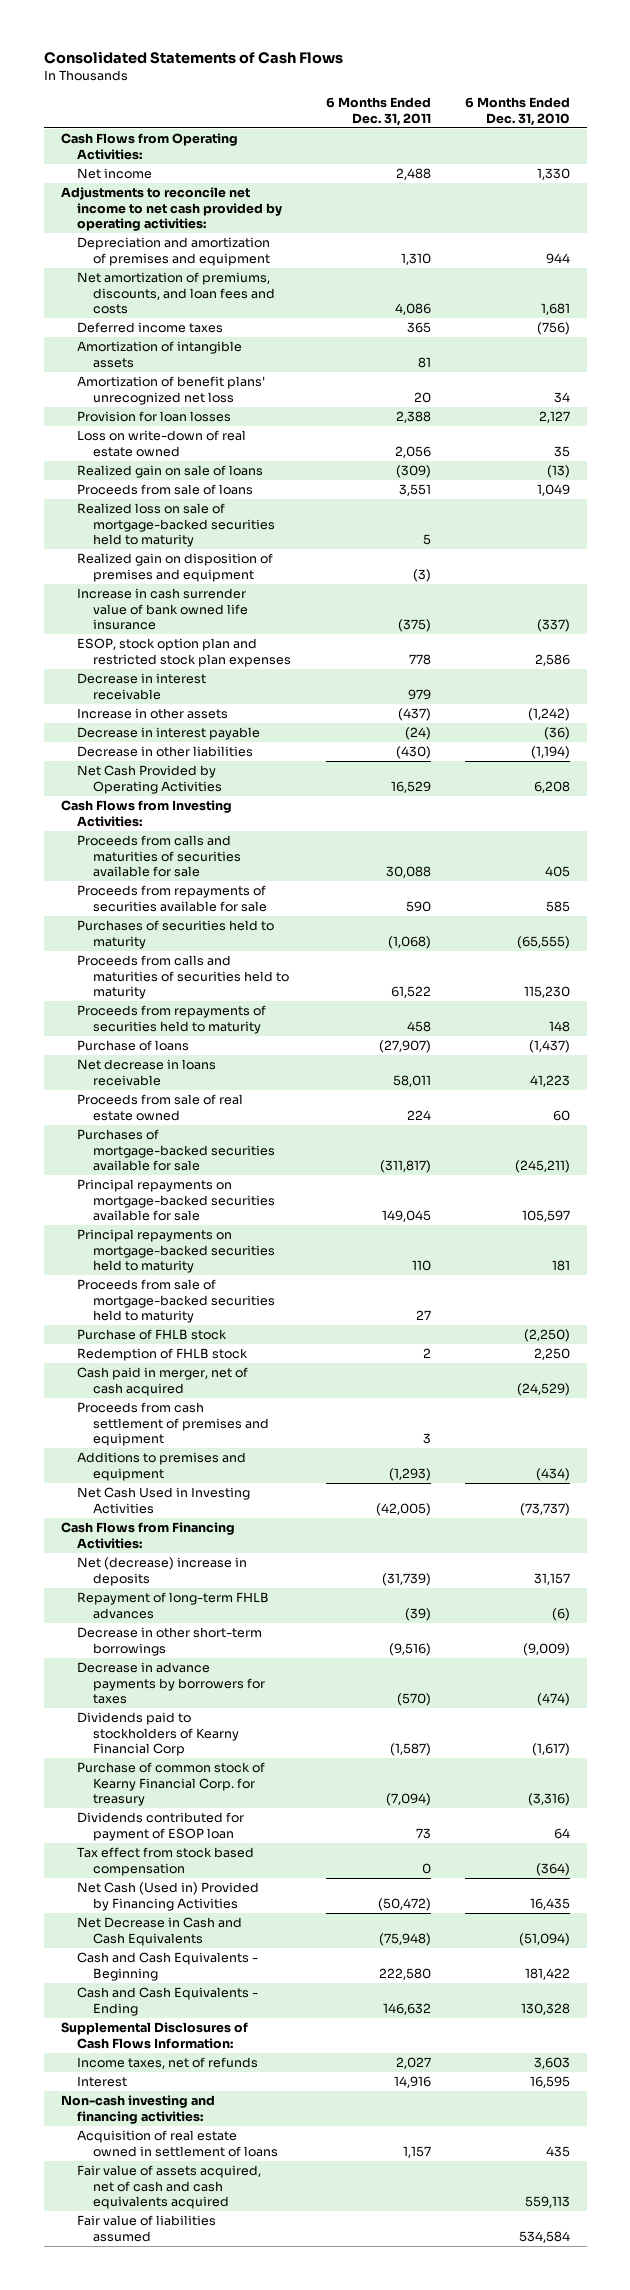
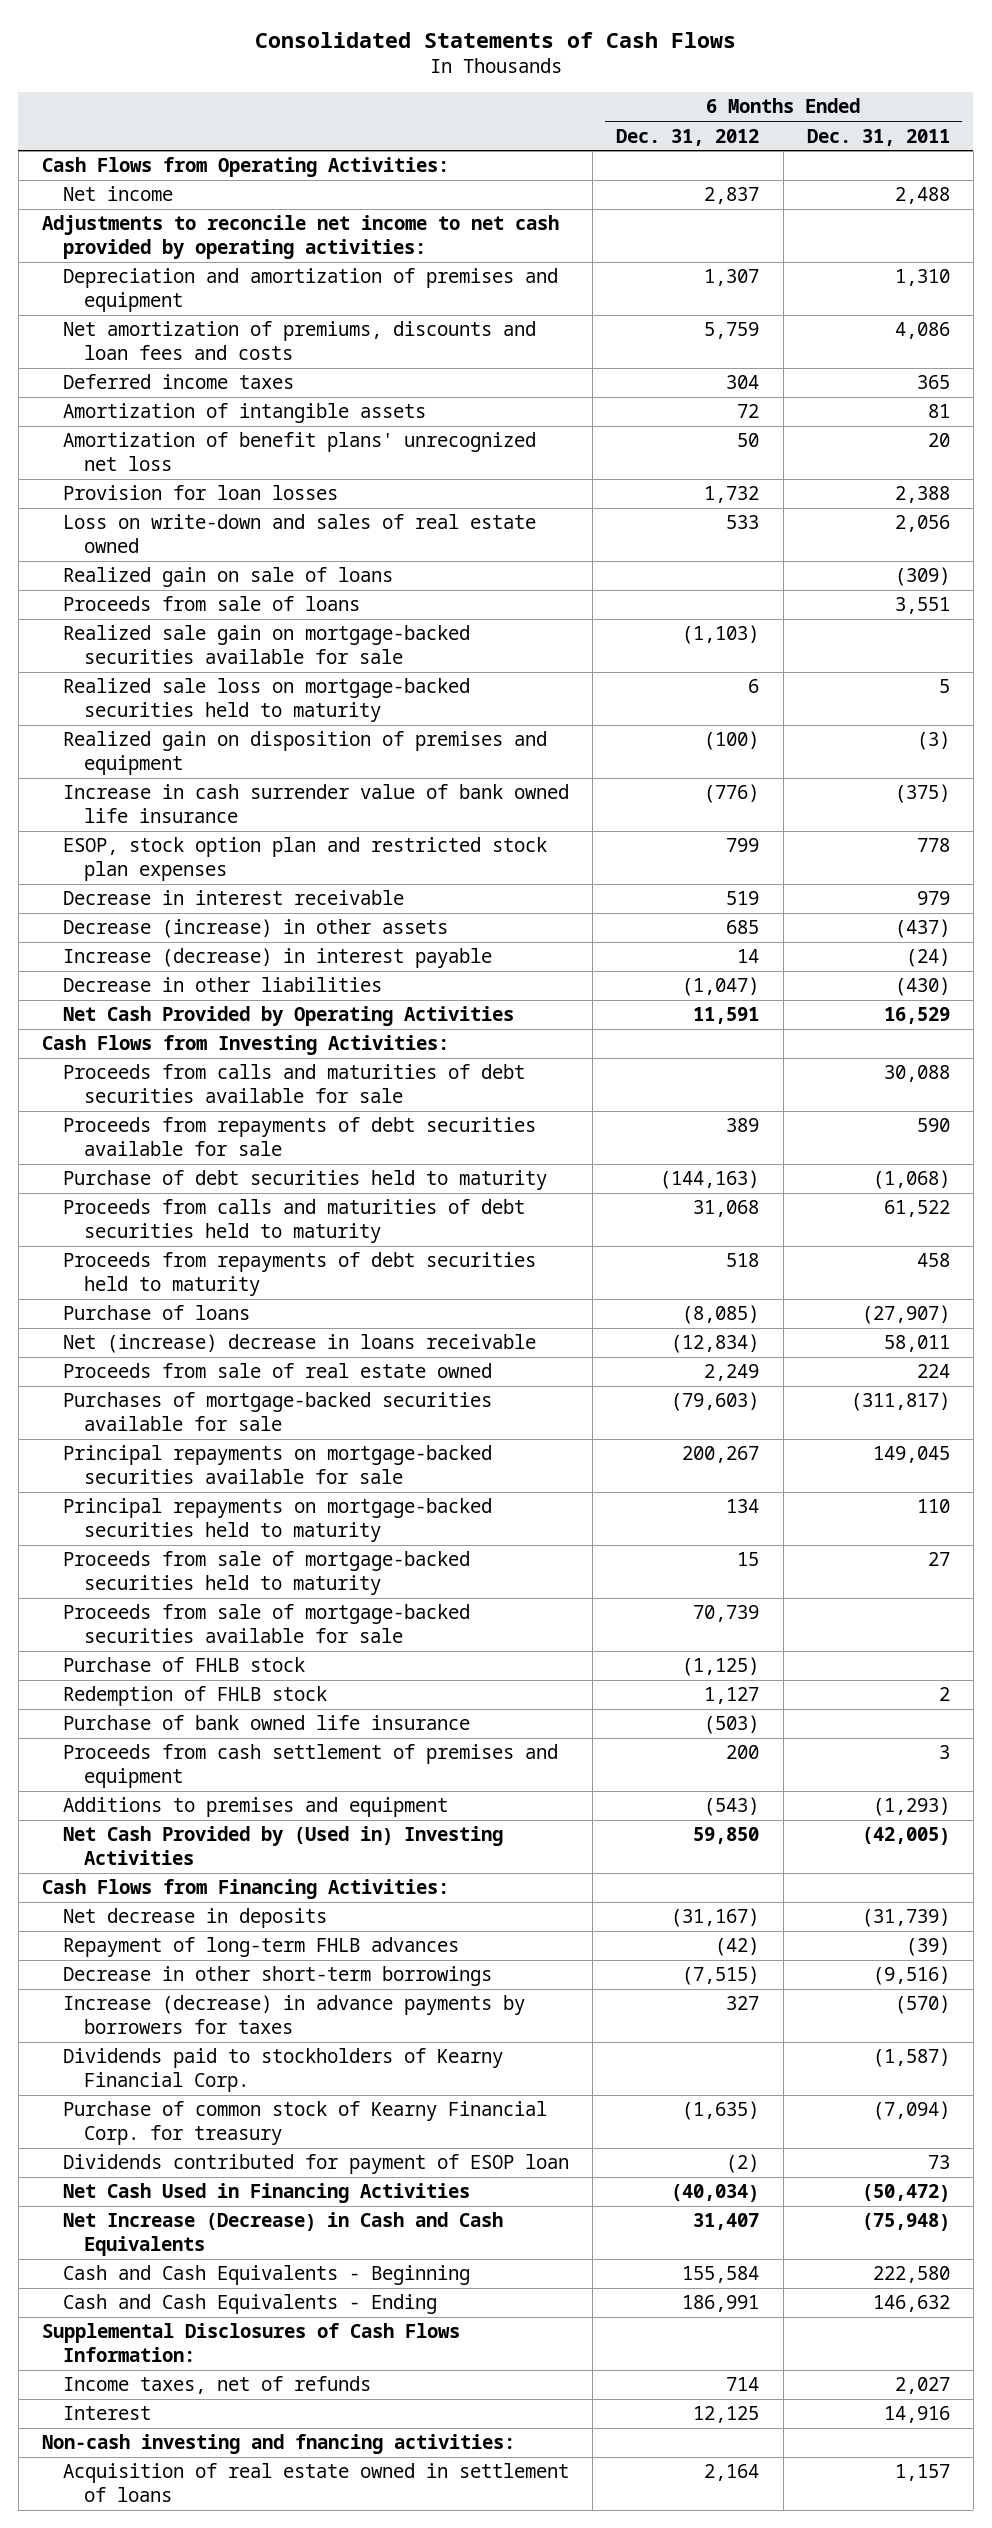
[464,96,570,126] 6 Months Ended Dec. 31, 2010 -> none
none -> [616,128,760,146] Dec. 31, 2012
[77,272,276,315] Net amortization of premiums, discounts, and loan fees and costs -> [63,321,537,360] Net amortization of premiums, discounts and loan fees and costs
[77,430,247,457] Loss on write-down of real estate owned -> [63,514,537,553] Loss on write-down and sales of real estate owned
none -> [63,625,471,664] Realized sale gain on mortgage-backed securities available for sale
[77,503,276,548] Realized loss on sale of mortgage-backed securities held to maturity -> [63,678,471,722] Realized sale loss on mortgage-backed securities held to maturity
[77,708,229,720] Increase in other assets -> [63,919,449,939] Decrease (increase) in other assets
[77,727,261,741] Decrease in interest payable -> [63,948,493,969] Increase (decrease) in interest payable
[77,835,242,878] Proceeds from calls and maturities of securities available for sale -> [63,1064,526,1103] Proceeds from calls and maturities of debt securities available for sale
[77,885,268,912] Proceeds from repayments of securities available for sale -> [63,1117,537,1156] Proceeds from repayments of debt securities available for sale
[77,920,275,949] Purchases of securities held to maturity -> [63,1170,548,1191] Purchase of debt securities held to maturity
[77,955,290,1000] Proceeds from calls and maturities of securities held to maturity -> [63,1199,526,1243] Proceeds from calls and maturities of debt securities held to maturity
[77,1005,267,1034] Proceeds from repayments of securities held to maturity -> [63,1252,537,1296] Proceeds from repayments of debt securities held to maturity
[77,1059,217,1086] Net decrease in loans receivable -> [63,1334,537,1354] Net (increase) decrease in loans receivable
none -> [63,1604,471,1643] Proceeds from sale of mortgage-backed securities available for sale
[77,1367,249,1396] Cash paid in merger, net of cash acquired -> none
none -> [63,1715,471,1731] Purchase of bank owned life insurance
[77,1487,251,1514] Net Cash Used in Investing Activities -> [63,1826,504,1865] Net Cash Provided by (Used in) Investing Activities
[77,1557,248,1586] Net (decrease) increase in deposits -> [63,1908,328,1929] Net decrease in deposits
[77,1662,266,1705] Decrease in advance payments by borrowers for taxes -> [63,1995,526,2034] Increase (decrease) in advance payments by borrowers for taxes
[77,1712,240,1757] Dividends paid to stockholders of Kearny Financial Corp -> [63,2048,504,2092] Dividends paid to stockholders of Kearny Financial Corp.
[77,1847,255,1876] Tax effect from stock based compensation -> none
[77,1882,260,1911] Net Cash (Used in) Provided by Financing Activities -> [63,2183,471,2204] Net Cash Used in Financing Activities
[77,1917,243,1946] Net Decrease in Cash and Cash Equivalents -> [63,2212,504,2256] Net Increase (Decrease) in Cash and Cash Equivalents
[60,2095,215,2124] Non-cash investing and financing activities: -> [42,2434,516,2455] Non-cash investing and fnancing activities:
[77,2165,262,2210] Fair value of assets acquired, net of cash and cash equivalents acquired -> none
[77,2215,217,2242] Fair value of liabilities assumed -> none

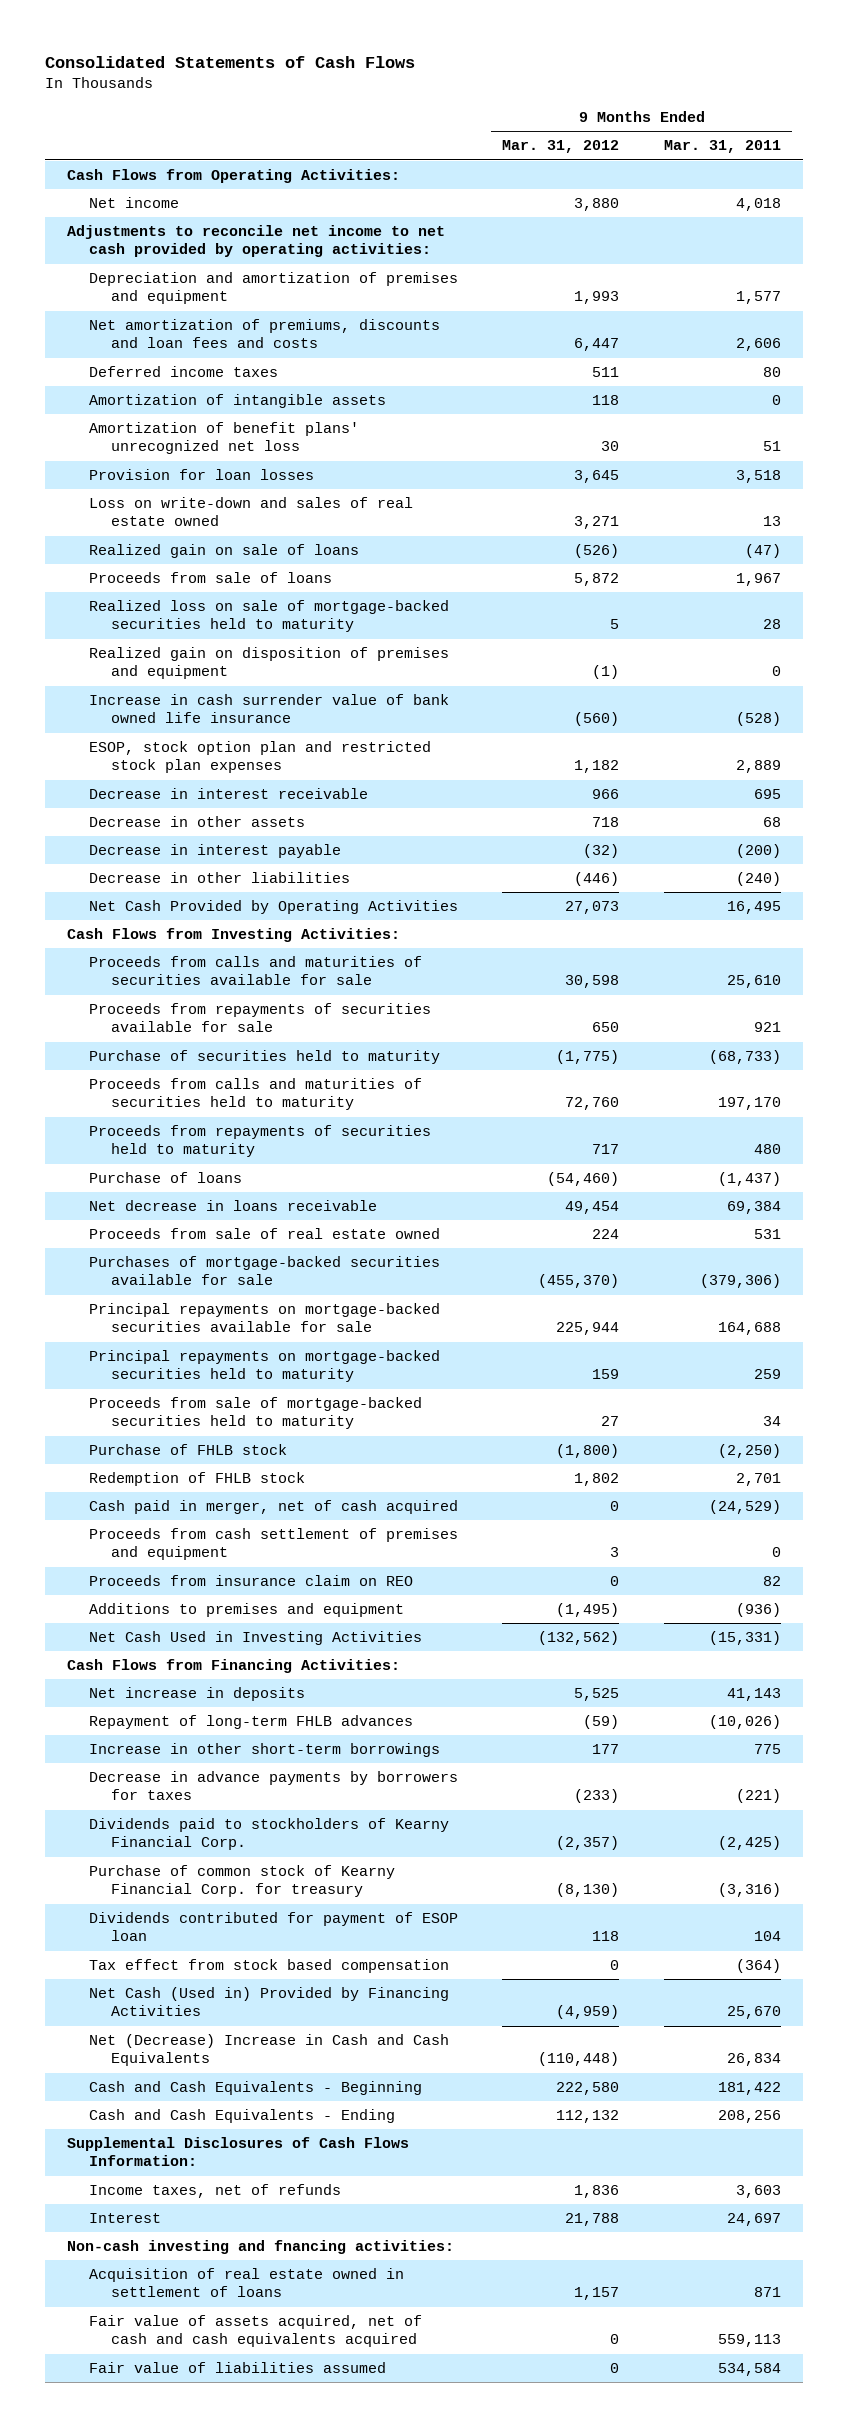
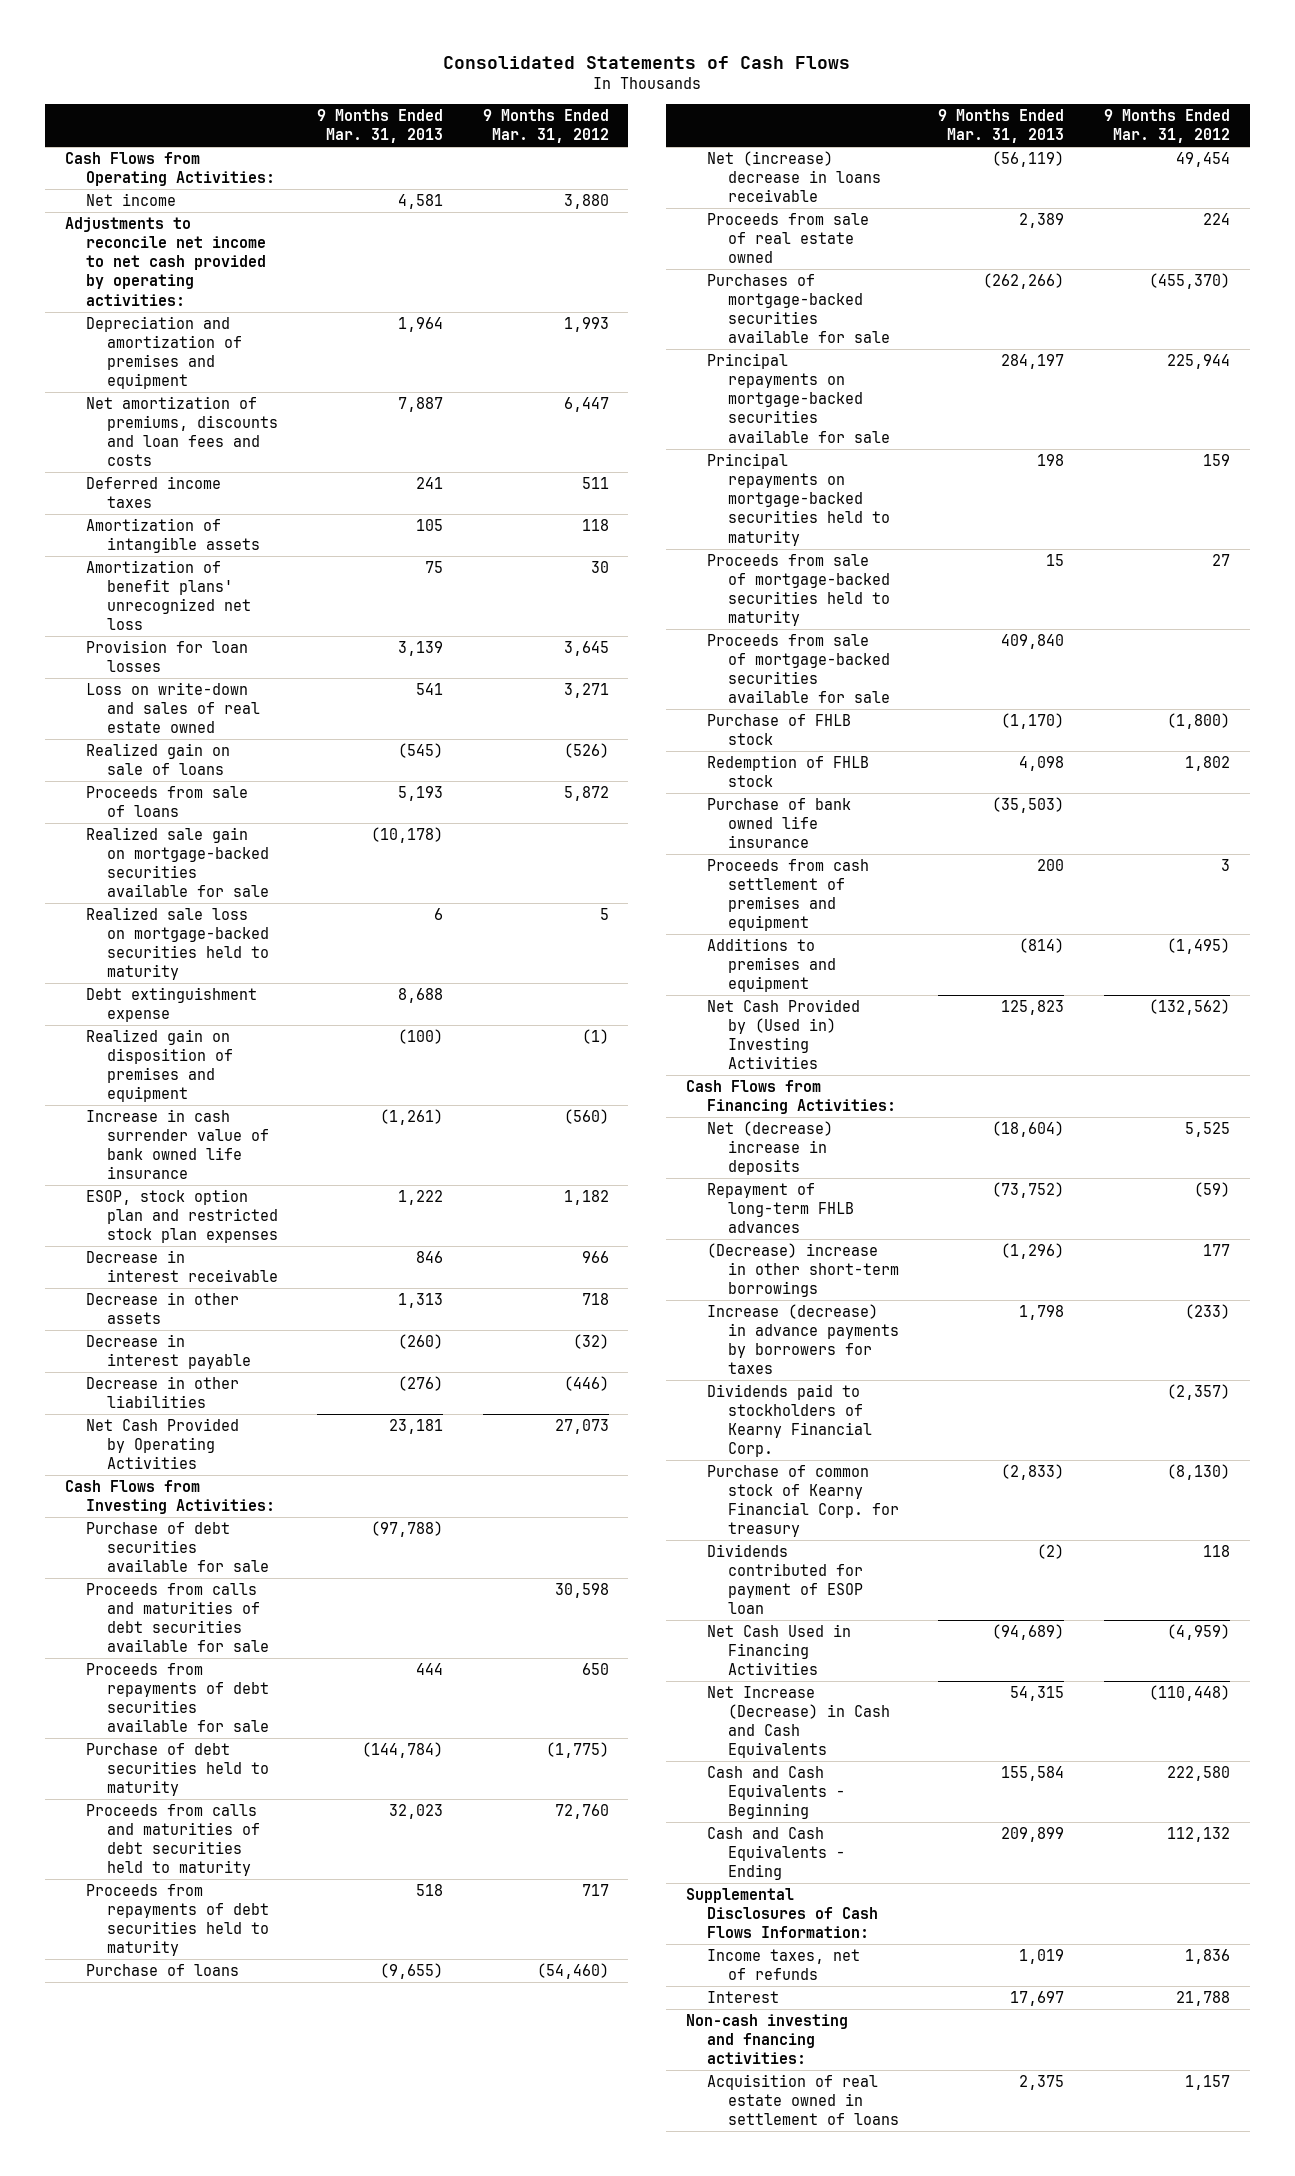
[663,140,781,154] Mar. 31, 2011 -> none
none -> [317,109,444,144] 9 Months Ended Mar. 31, 2013
none -> [85,827,269,898] Realized sale gain on mortgage-backed securities available for sale
[88,600,449,633] Realized loss on sale of mortgage-backed securities held to maturity -> [85,907,269,981] Realized sale loss on mortgage-backed securities held to maturity
none -> [85,987,257,1023] Debt extinguishment expense
none -> [85,1522,269,1573] Purchase of debt securities available for sale
[88,956,422,986] Proceeds from calls and maturities of securities available for sale -> [85,1583,269,1653] Proceeds from calls and maturities of debt securities available for sale
[88,1003,431,1033] Proceeds from repayments of securities available for sale -> [85,1663,269,1733] Proceeds from repayments of debt securities available for sale
[88,1050,440,1065] Purchase of securities held to maturity -> [85,1743,269,1797] Purchase of debt securities held to maturity
[88,1078,422,1111] Proceeds from calls and maturities of securities held to maturity -> [85,1804,260,1877] Proceeds from calls and maturities of debt securities held to maturity
[88,1125,431,1158] Proceeds from repayments of securities held to maturity -> [85,1884,269,1957] Proceeds from repayments of debt securities held to maturity
[88,1200,377,1212] Net decrease in loans receivable -> [706,151,882,203] Net (increase) decrease in loans receivable
none -> [706,634,891,704] Proceeds from sale of mortgage-backed securities available for sale
[88,1500,458,1515] Cash paid in merger, net of cash acquired -> none
none -> [706,798,851,849] Purchase of bank owned life insurance
[88,1575,413,1587] Proceeds from insurance claim on REO -> none
[88,1631,422,1646] Net Cash Used in Investing Activities -> [706,999,860,1070] Net Cash Provided by (Used in) Investing Activities
[88,1687,305,1702] Net increase in deposits -> [706,1121,833,1176] Net (decrease) increase in deposits
[88,1743,440,1758] Increase in other short-term borrowings -> [706,1243,900,1298] (Decrease) increase in other short-term borrowings
[88,1771,458,1801] Decrease in advance payments by borrowers for taxes -> [706,1304,900,1375] Increase (decrease) in advance payments by borrowers for taxes
[88,1959,449,1974] Tax effect from stock based compensation -> none
[88,1987,449,2017] Net Cash (Used in) Provided by Financing Activities -> [706,1624,851,1676] Net Cash Used in Financing Activities
[88,2034,449,2067] Net (Decrease) Increase in Cash and Cash Equivalents -> [706,1686,891,1759] Net Increase (Decrease) in Cash and Cash Equivalents
[88,2315,422,2348] Fair value of assets acquired, net of cash and cash equivalents acquired -> none
[88,2362,386,2374] Fair value of liabilities assumed -> none

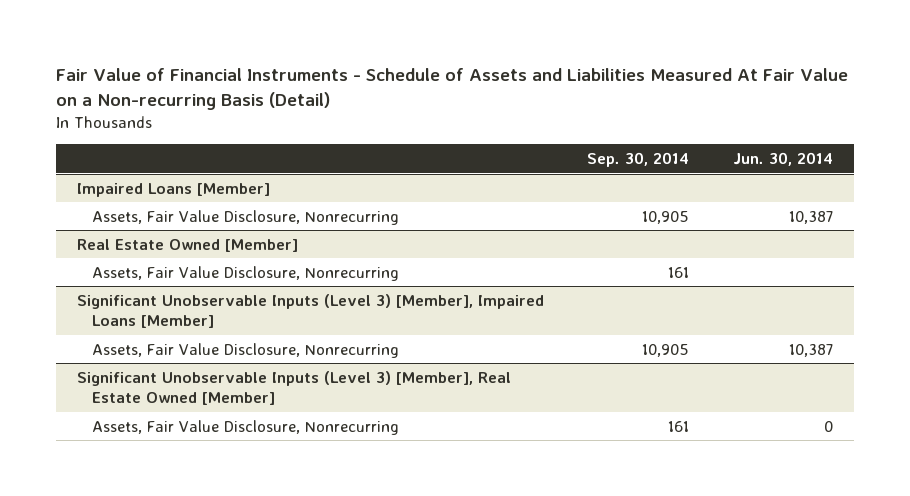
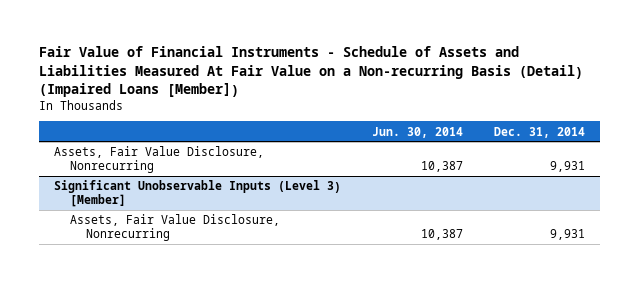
[55,67,848,111] Fair Value of Financial Instruments - Schedule of Assets and Liabilities Measured At Fair Value on a Non-recurring Basis (Detail) -> [39,46,584,97] Fair Value of Financial Instruments - Schedule of Assets and Liabilities Measured At Fair Value on a Non-recurring Basis (Detail) (Impaired Loans [Member])
[587,152,690,168] Sep. 30, 2014 -> none
none -> [493,126,585,138] Dec. 31, 2014
[77,182,271,197] Impaired Loans [Member] -> none
[77,238,299,252] Real Estate Owned [Member] -> none
[91,265,399,281] Assets, Fair Value Disclosure, Nonrecurring -> none
[77,293,545,329] Significant Unobservable Inputs (Level 3) [Member], Impaired Loans [Member] -> [54,180,342,208] Significant Unobservable Inputs (Level 3) [Member]
[77,370,512,406] Significant Unobservable Inputs (Level 3) [Member], Real Estate Owned [Member] -> none
[91,419,399,435] Assets, Fair Value Disclosure, Nonrecurring -> none

